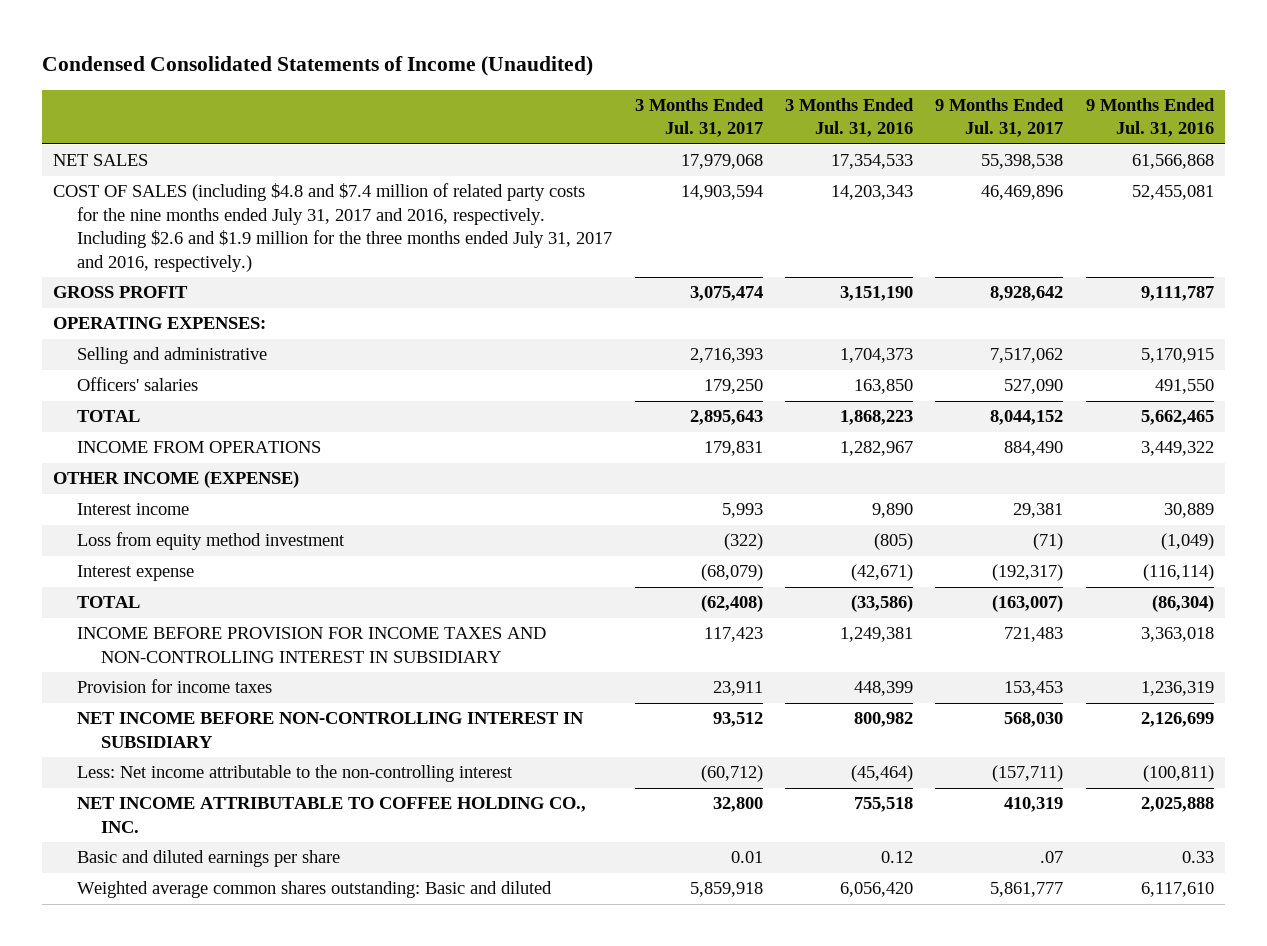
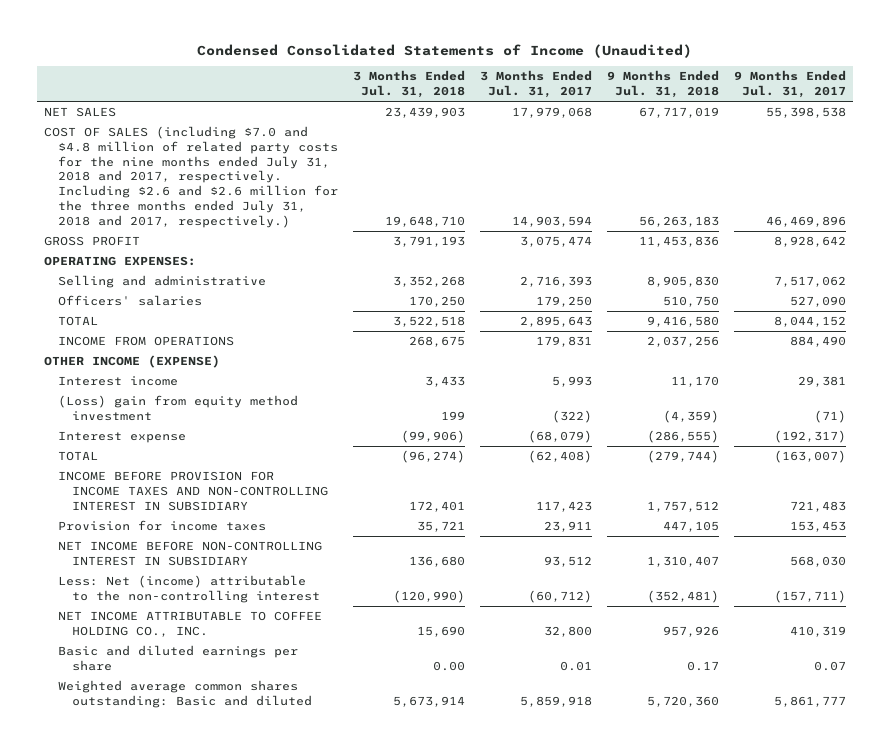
[785,97,915,138] 3 Months Ended Jul. 31, 2016 -> none
[1085,97,1215,138] 9 Months Ended Jul. 31, 2016 -> none
none -> [353,70,466,99] 3 Months Ended Jul. 31, 2018
none -> [606,70,719,99] 9 Months Ended Jul. 31, 2018
[53,183,613,272] COST OF SALES (including $4.8 and $7.4 million of related party costs for the nine months ended July 31, 2017 and 2016, respectively. Including $2.6 and $1.9 million for the three months ended July 31, 2017 and 2016, respectively.) -> [44,126,339,228] COST OF SALES (including $7.0 and $4.8 million of related party costs for the nine months ended July 31, 2018 and 2017, respectively. Including $2.6 and $2.6 million for the three months ended July 31, 2018 and 2017, respectively.)
[77,532,346,551] Loss from equity method investment -> [58,395,299,421] (Loss) gain from equity method investment
[77,765,514,783] Less: Net income attributable to the non-controlling interest -> [58,575,321,603] Less: Net (income) attributable to the non-controlling interest
[1040,851,1064,864] .07 -> [813,660,846,671] 0.07

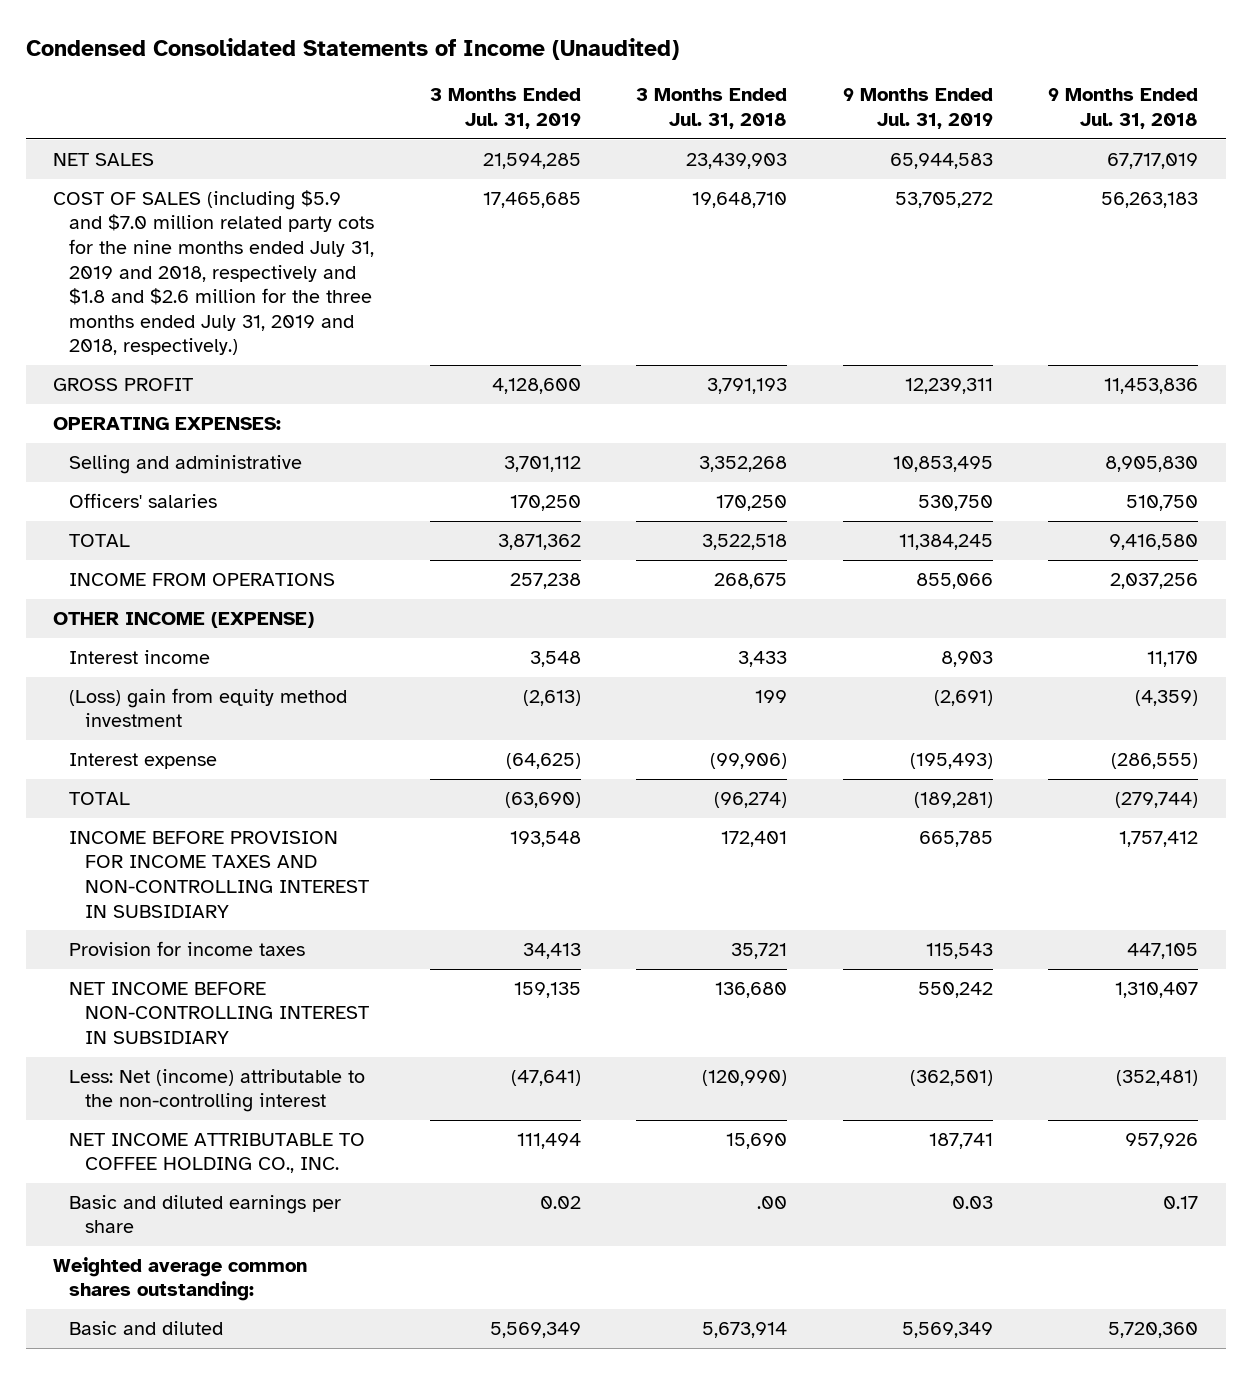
[479,70,592,99] 3 Months Ended Jul. 31, 2017 -> none
[733,70,846,99] 9 Months Ended Jul. 31, 2017 -> none
none -> [429,88,581,129] 3 Months Ended Jul. 31, 2019
none -> [842,88,993,129] 9 Months Ended Jul. 31, 2019
[44,126,339,228] COST OF SALES (including $7.0 and $4.8 million of related party costs for the nine months ended July 31, 2018 and 2017, respectively. Including $2.6 and $2.6 million for the three months ended July 31, 2018 and 2017, respectively.) -> [53,189,374,356] COST OF SALES (including $5.9 and $7.0 million related party cots for the nine months ended July 31, 2019 and 2018, respectively and $1.8 and $2.6 million for the three months ended July 31, 2019 and 2018, respectively.)
[646,500,719,512] 1,757,512 -> [1119,830,1199,847] 1,757,412
[433,660,466,671] 0.00 -> [757,1195,788,1209] .00
none -> [53,1256,308,1302] Weighted average common shares outstanding:
[58,680,313,708] Weighted average common shares outstanding: Basic and diluted -> [68,1320,223,1335] Basic and diluted

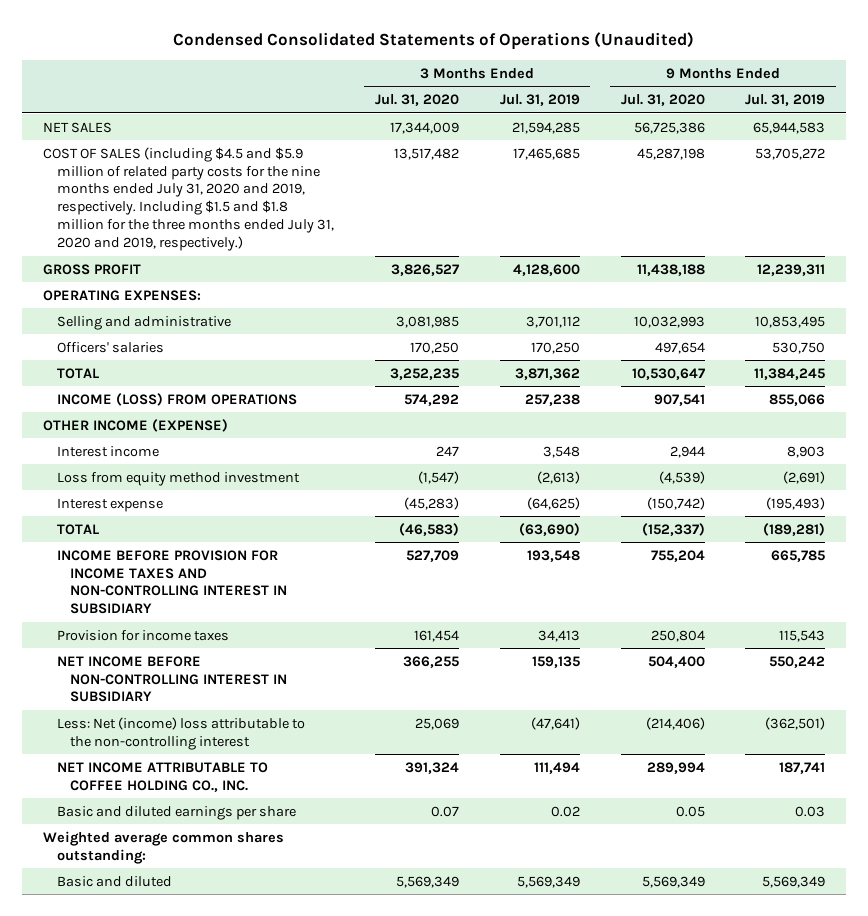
[25,37,679,60] Condensed Consolidated Statements of Income (Unaudited) -> [173,32,695,51] Condensed Consolidated Statements of Operations (Unaudited)
[636,88,788,129] 3 Months Ended Jul. 31, 2018 -> none
[1048,88,1199,129] 9 Months Ended Jul. 31, 2018 -> none
none -> [374,93,459,106] Jul. 31, 2020
none -> [620,93,705,106] Jul. 31, 2020
[53,189,374,356] COST OF SALES (including $5.9 and $7.0 million related party cots for the nine months ended July 31, 2019 and 2018, respectively and $1.8 and $2.6 million for the three months ended July 31, 2019 and 2018, respectively.) -> [42,146,334,251] COST OF SALES (including $4.5 and $5.9 million of related party costs for the nine months ended July 31, 2020 and 2019, respectively. Including $1.5 and $1.8 million for the three months ended July 31, 2020 and 2019, respectively.)
[68,572,335,586] INCOME FROM OPERATIONS -> [56,392,297,406] INCOME (LOSS) FROM OPERATIONS
[68,687,347,728] (Loss) gain from equity method investment -> [56,471,300,486] Loss from equity method investment
[68,1068,365,1113] Less: Net (income) attributable to the non-controlling interest -> [56,716,305,750] Less: Net (income) loss attributable to the non-controlling interest

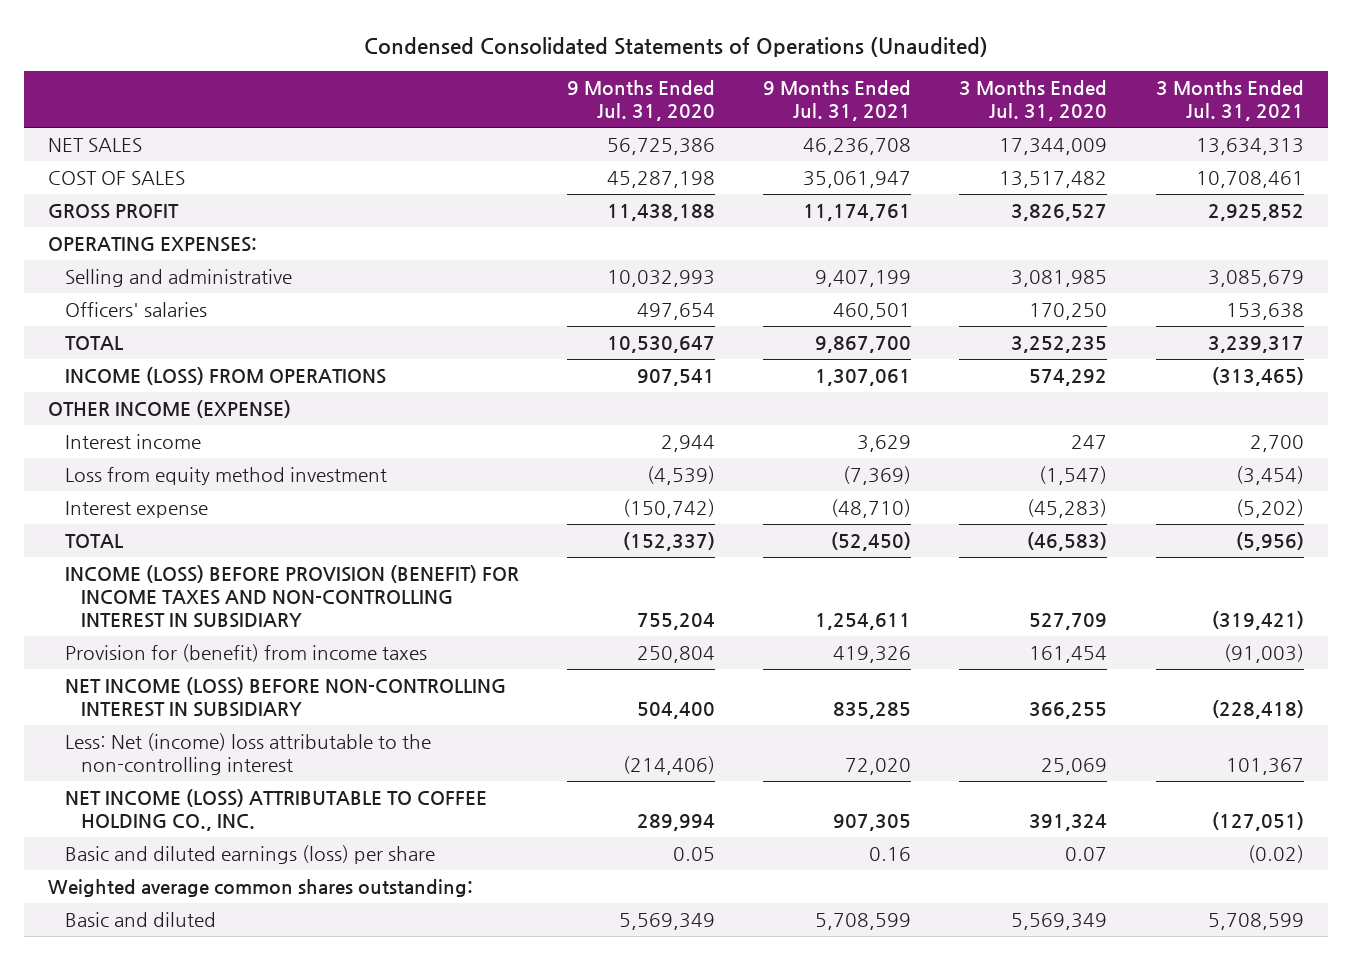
[499,93,580,106] Jul. 31, 2019 -> none
[745,93,826,106] Jul. 31, 2019 -> none
none -> [763,80,912,121] 9 Months Ended Jul. 31, 2021
none -> [1155,80,1304,121] 3 Months Ended Jul. 31, 2021
[42,146,334,251] COST OF SALES (including $4.5 and $5.9 million of related party costs for the nine months ended July 31, 2020 and 2019, respectively. Including $1.5 and $1.8 million for the three months ended July 31, 2020 and 2019, respectively.) -> [48,170,186,185] COST OF SALES
[56,549,288,615] INCOME BEFORE PROVISION FOR INCOME TAXES AND NON-CONTROLLING INTEREST IN SUBSIDIARY -> [64,564,519,628] INCOME (LOSS) BEFORE PROVISION (BENEFIT) FOR INCOME TAXES AND NON-CONTROLLING INTEREST IN SUBSIDIARY
[56,629,229,641] Provision for income taxes -> [64,643,427,662] Provision for (benefit) from income taxes
[56,655,288,703] NET INCOME BEFORE NON-CONTROLLING INTEREST IN SUBSIDIARY -> [64,676,506,717] NET INCOME (LOSS) BEFORE NON-CONTROLLING INTEREST IN SUBSIDIARY
[56,761,268,792] NET INCOME ATTRIBUTABLE TO COFFEE HOLDING CO., INC. -> [64,788,487,831] NET INCOME (LOSS) ATTRIBUTABLE TO COFFEE HOLDING CO., INC.
[56,805,296,820] Basic and diluted earnings per share -> [64,844,435,864] Basic and diluted earnings (loss) per share

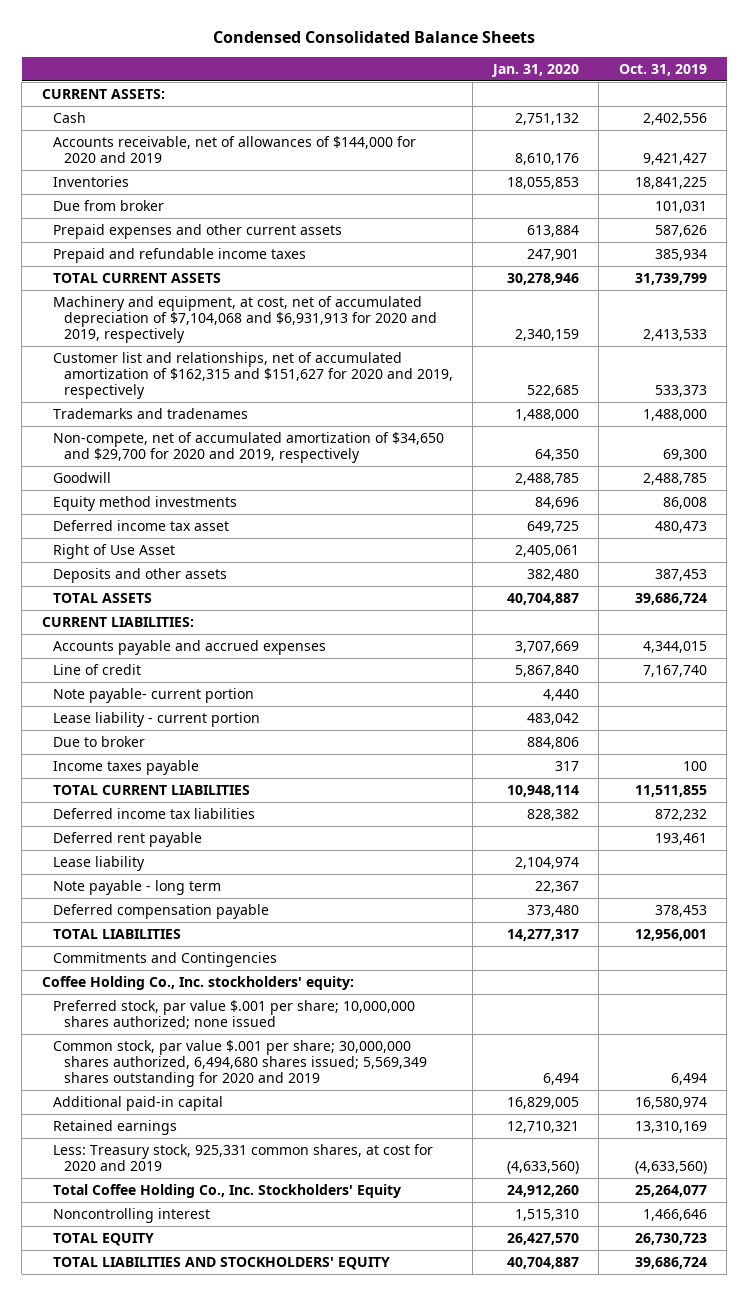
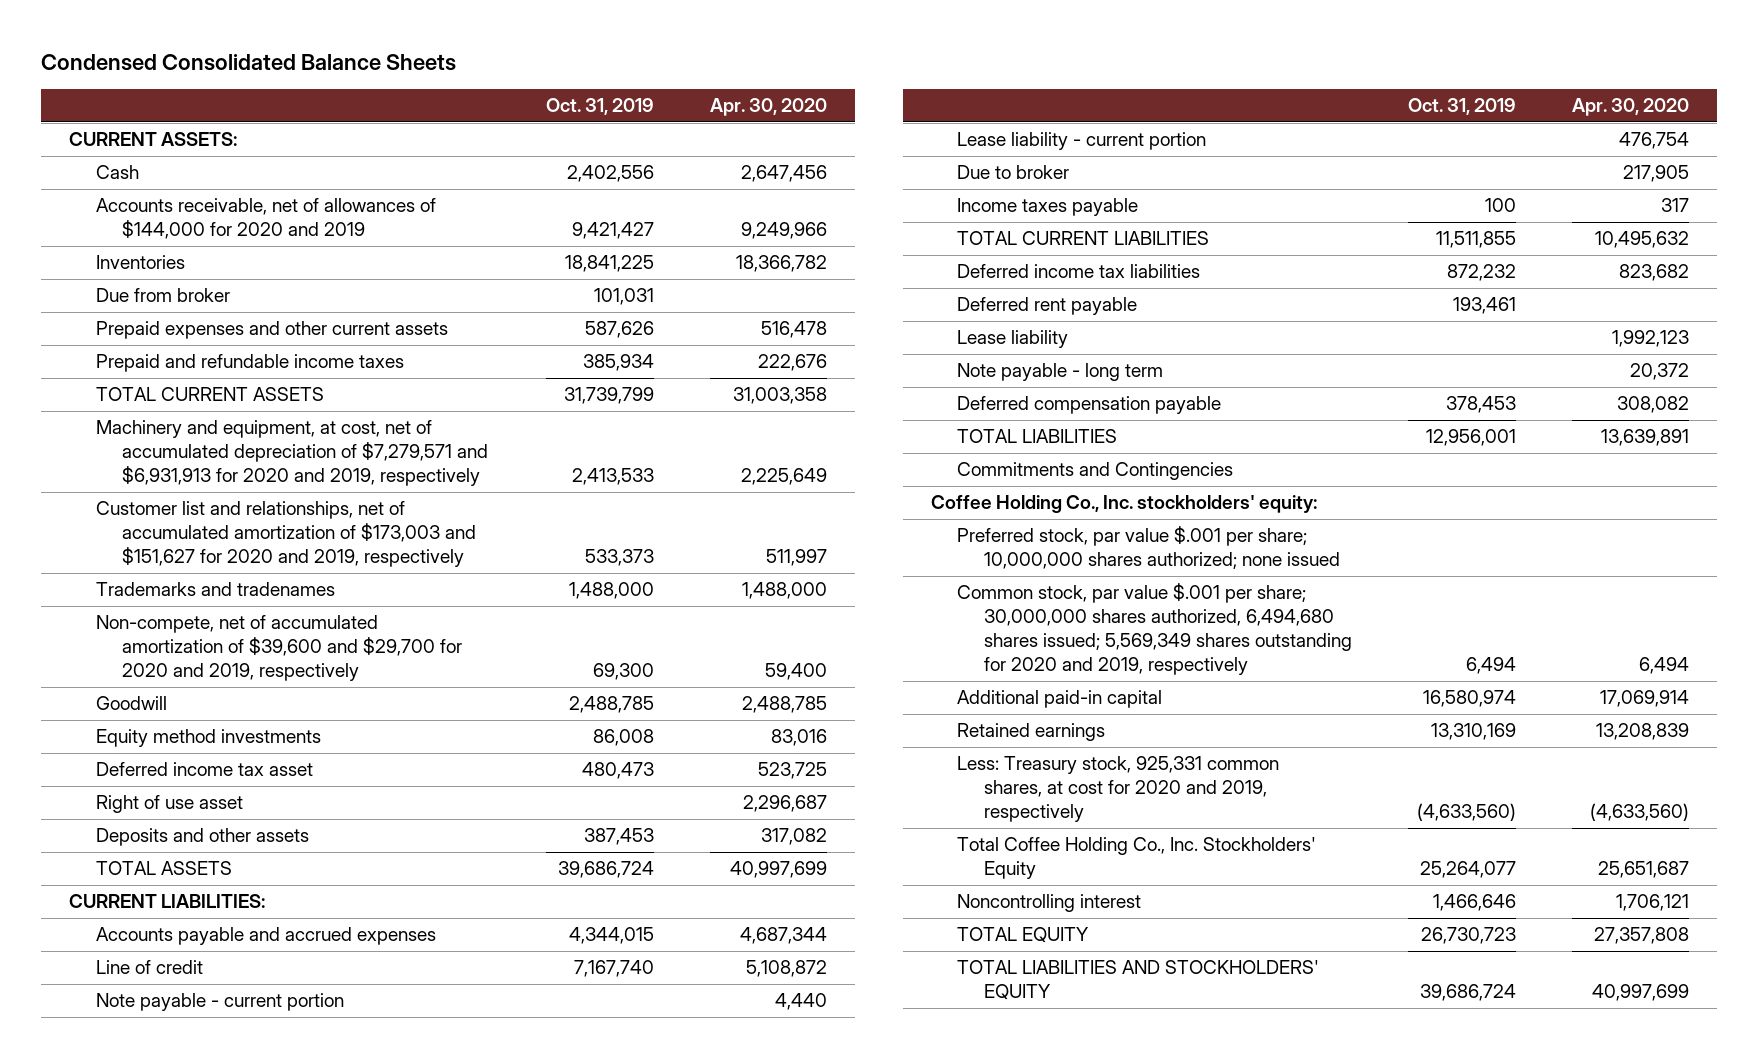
[490,63,579,77] Jan. 31, 2020 -> none
none -> [710,98,828,117] Apr. 30, 2020
[52,295,437,344] Machinery and equipment, at cost, net of accumulated depreciation of $7,104,068 and $6,931,913 for 2020 and 2019, respectively -> [95,420,489,487] Machinery and equipment, at cost, net of accumulated depreciation of $7,279,571 and $6,931,913 for 2020 and 2019, respectively
[52,351,453,400] Customer list and relationships, net of accumulated amortization of $162,315 and $151,627 for 2020 and 2019, respectively -> [95,501,477,568] Customer list and relationships, net of accumulated amortization of $173,003 and $151,627 for 2020 and 2019, respectively
[52,431,444,464] Non-compete, net of accumulated amortization of $34,650 and $29,700 for 2020 and 2019, respectively -> [95,615,463,682] Non-compete, net of accumulated amortization of $39,600 and $29,700 for 2020 and 2019, respectively
[52,543,175,559] Right of Use Asset -> [95,795,243,814] Right of use asset
[52,687,254,703] Note payable- current portion -> [95,993,344,1012] Note payable - current portion
[52,1039,427,1088] Common stock, par value $.001 per share; 30,000,000 shares authorized, 6,494,680 shares issued; 5,569,349 shares outstanding for 2020 and 2019 -> [957,583,1353,676] Common stock, par value $.001 per share; 30,000,000 shares authorized, 6,494,680 shares issued; 5,569,349 shares outstanding for 2020 and 2019, respectively
[52,1143,433,1172] Less: Treasury stock, 925,331 common shares, at cost for 2020 and 2019 -> [957,756,1280,823] Less: Treasury stock, 925,331 common shares, at cost for 2020 and 2019, respectively

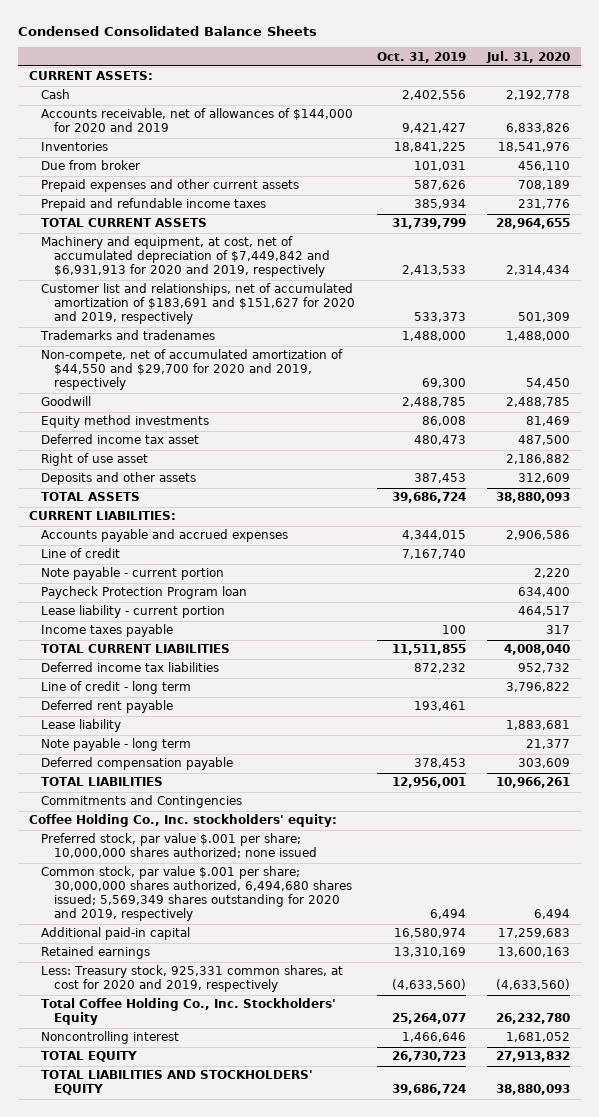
[710,98,828,117] Apr. 30, 2020 -> none
none -> [486,50,571,63] Jul. 31, 2020
[95,420,489,487] Machinery and equipment, at cost, net of accumulated depreciation of $7,279,571 and $6,931,913 for 2020 and 2019, respectively -> [41,236,330,278] Machinery and equipment, at cost, net of accumulated depreciation of $7,449,842 and $6,931,913 for 2020 and 2019, respectively
[95,501,477,568] Customer list and relationships, net of accumulated amortization of $173,003 and $151,627 for 2020 and 2019, respectively -> [41,283,355,325] Customer list and relationships, net of accumulated amortization of $183,691 and $151,627 for 2020 and 2019, respectively
[95,615,463,682] Non-compete, net of accumulated amortization of $39,600 and $29,700 for 2020 and 2019, respectively -> [41,349,344,391] Non-compete, net of accumulated amortization of $44,550 and $29,700 for 2020 and 2019, respectively
none -> [41,586,248,600] Paycheck Protection Program loan
[957,165,1070,180] Due to broker -> none
none -> [41,681,192,695] Line of credit - long term

